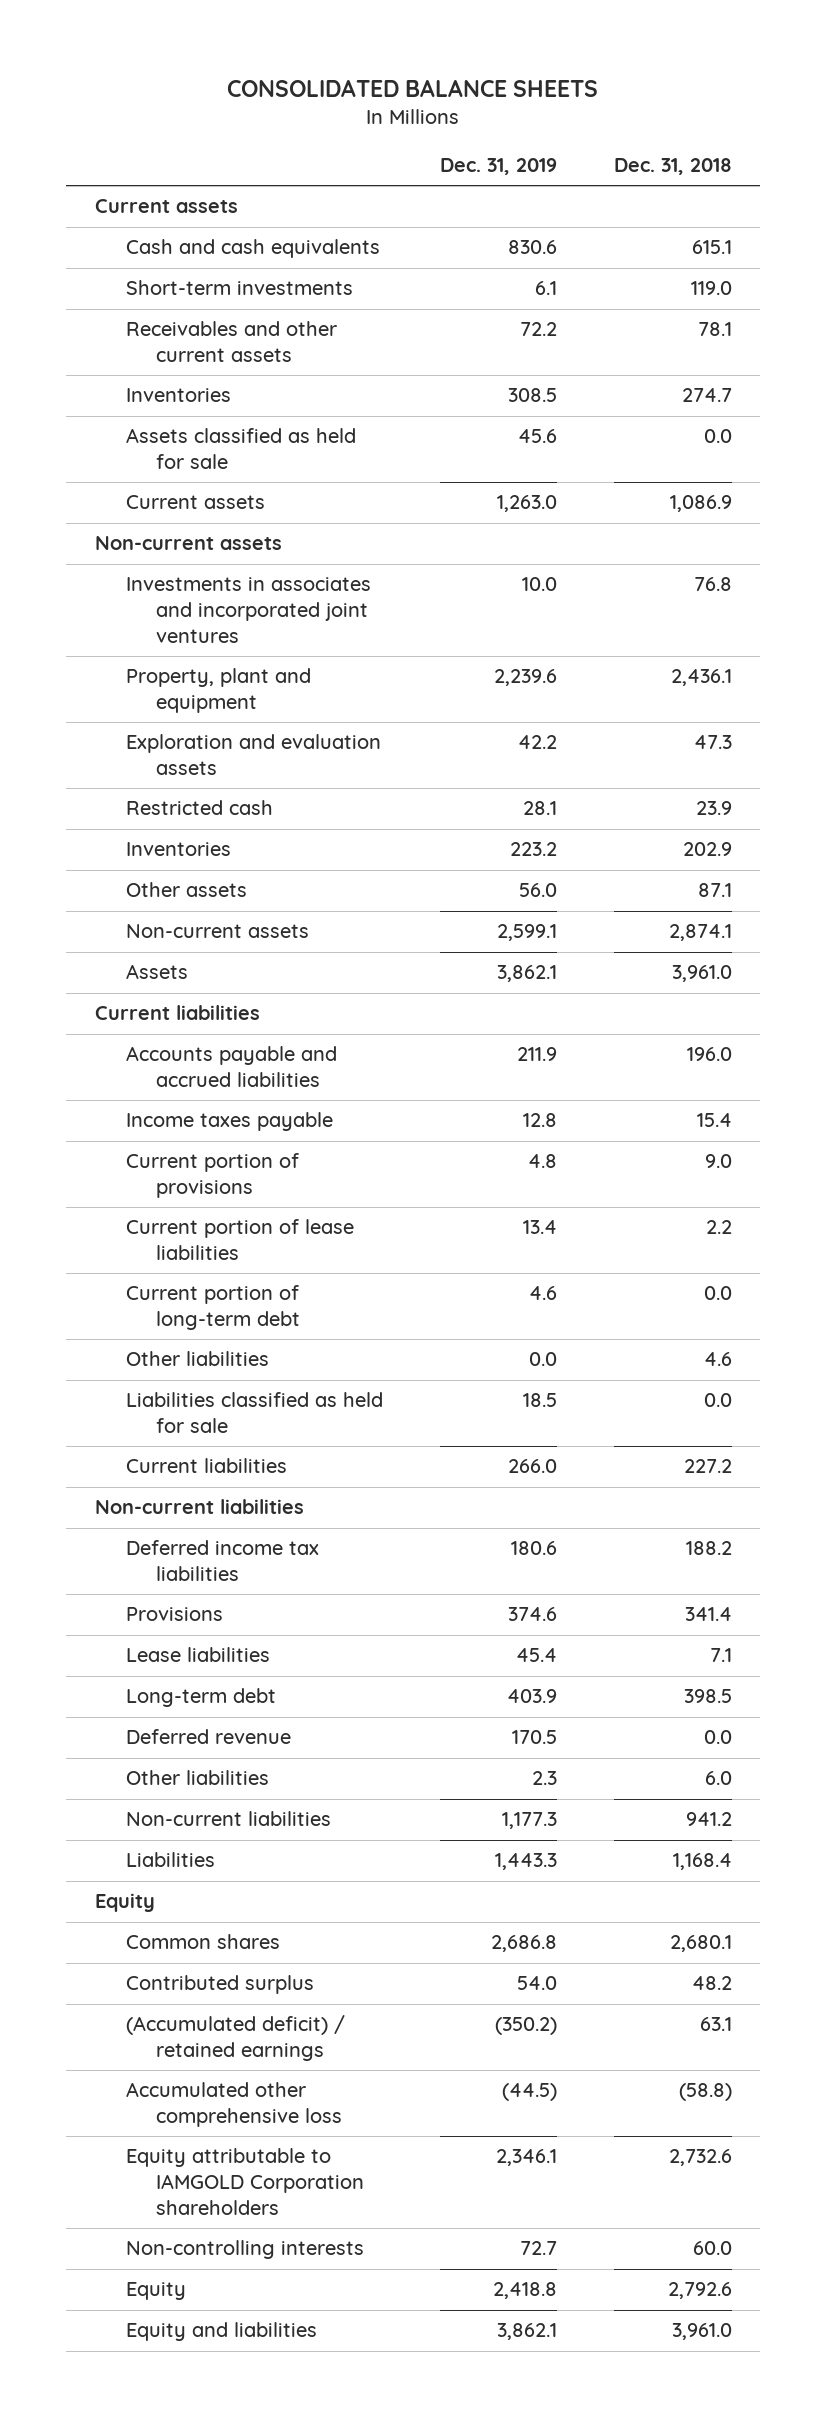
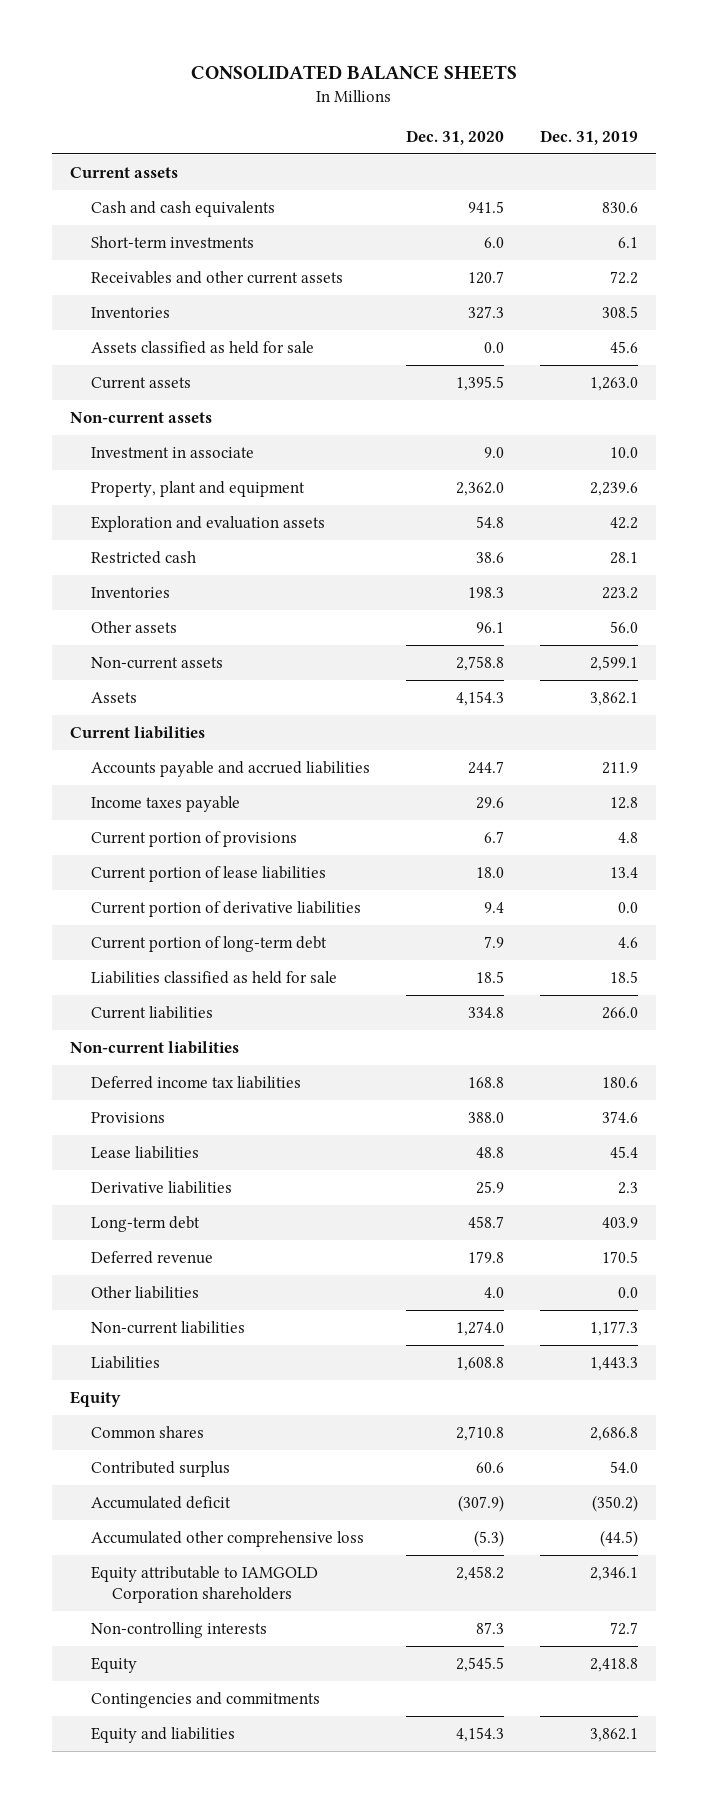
[613,158,732,176] Dec. 31, 2018 -> none
none -> [405,130,504,146] Dec. 31, 2020
[125,577,371,643] Investments in associates and incorporated joint ventures -> [90,446,254,458] Investment in associate
none -> [90,900,361,917] Current portion of derivative liabilities
none -> [90,1180,232,1194] Derivative liabilities
[125,1770,269,1786] Other liabilities -> none
[125,1351,269,1367] Other liabilities -> [90,1285,199,1299] Other liabilities
[125,2015,345,2062] (Accumulated deficit) / retained earnings -> [90,1495,231,1509] Accumulated deficit
none -> [90,1691,320,1708] Contingencies and commitments

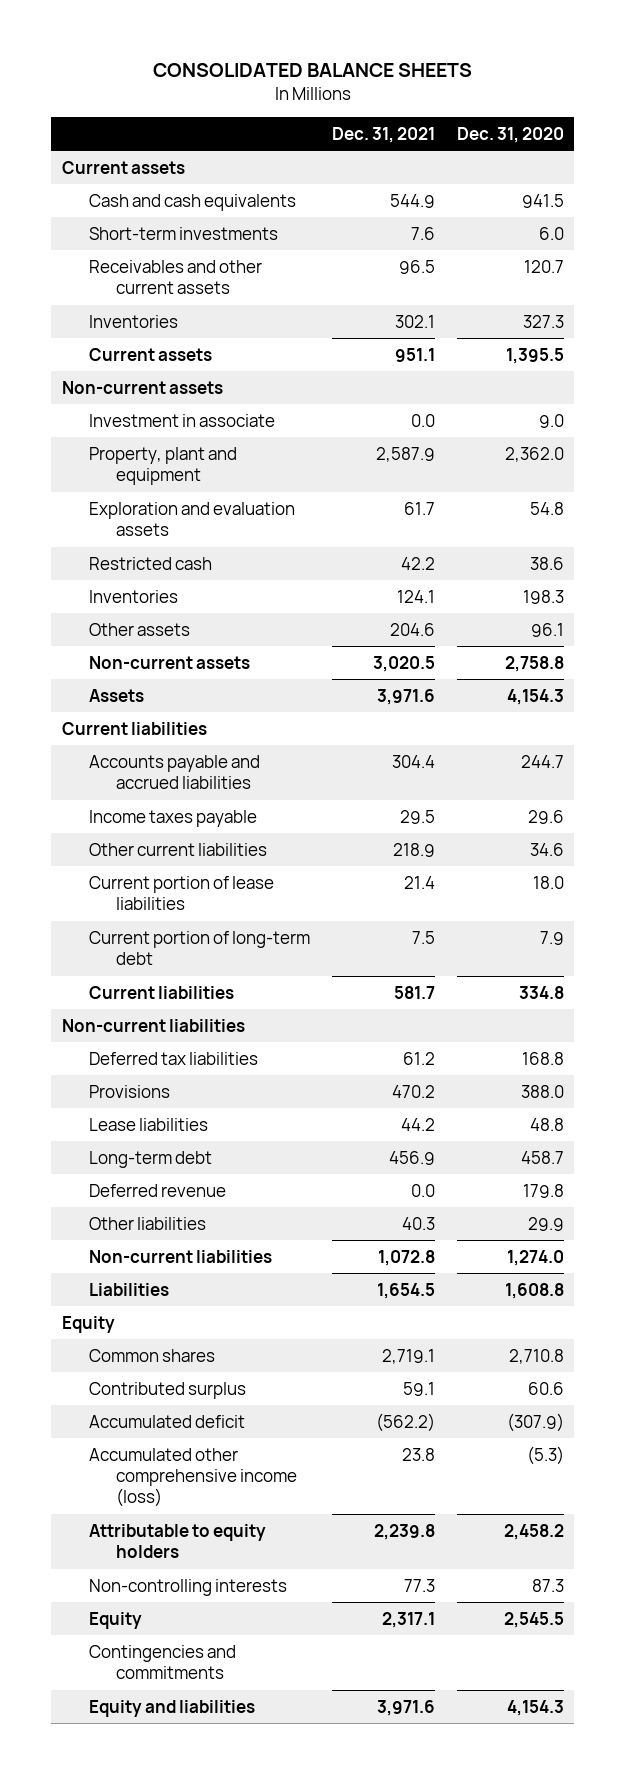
[539,130,638,146] Dec. 31, 2019 -> none
none -> [331,126,435,143] Dec. 31, 2021
[90,340,314,354] Assets classified as held for sale -> none
[90,830,297,847] Current portion of provisions -> none
none -> [88,842,267,856] Other current liabilities
[90,900,361,917] Current portion of derivative liabilities -> none
[90,970,337,984] Liabilities classified as held for sale -> none
[90,1075,301,1089] Deferred income tax liabilities -> [88,1051,258,1065] Deferred tax liabilities
[90,1180,232,1194] Derivative liabilities -> none
[483,1286,504,1298] 4.0 -> [527,1216,564,1231] 29.9
[90,1530,364,1547] Accumulated other comprehensive loss -> [88,1447,297,1508] Accumulated other comprehensive income (loss)
[90,1565,318,1604] Equity attributable to IAMGOLD Corporation shareholders -> [88,1523,266,1559] Attributable to equity holders

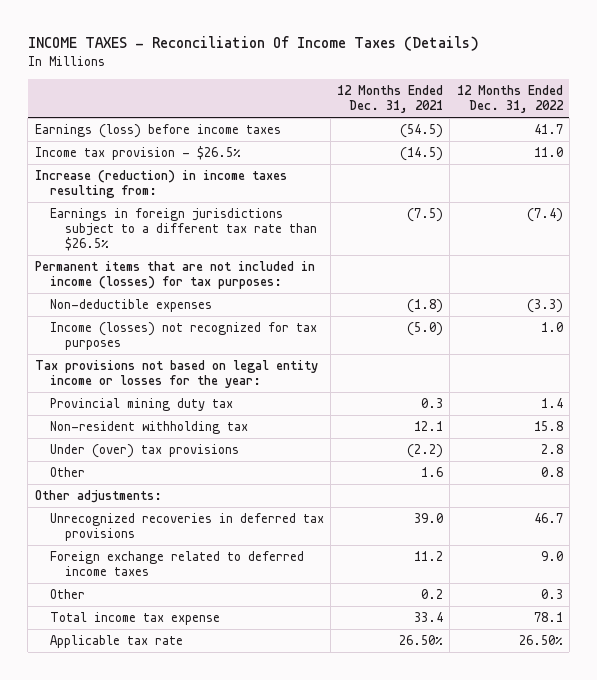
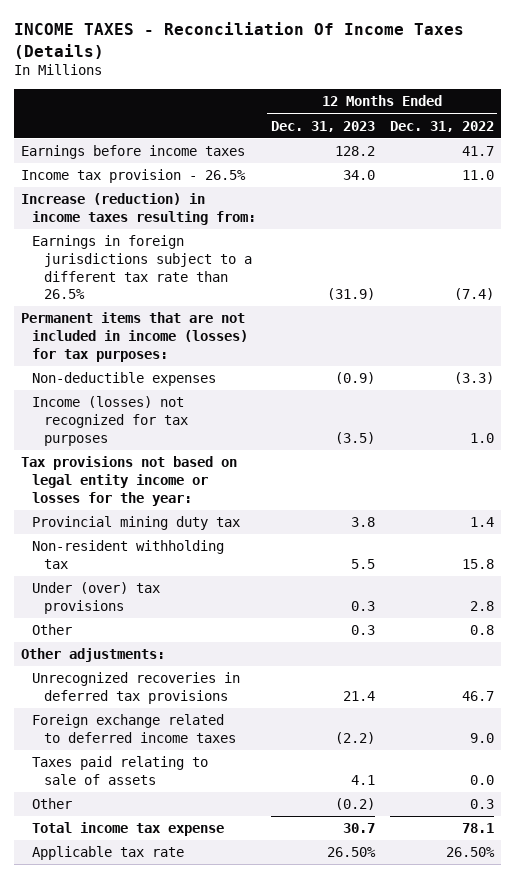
[337,85,444,114] 12 Months Ended Dec. 31, 2021 -> none
none -> [270,120,375,132] Dec. 31, 2023
[34,123,281,138] Earnings (loss) before income taxes -> [20,145,245,160] Earnings before income taxes
[34,145,241,160] Income tax provision - $26.5% -> [20,169,246,184] Income tax provision - 26.5%
[49,207,317,252] Earnings in foreign jurisdictions subject to a different tax rate than $26.5% -> [32,235,252,300] Earnings in foreign jurisdictions subject to a different tax rate than 26.5%
none -> [32,756,209,785] Taxes paid relating to sale of assets

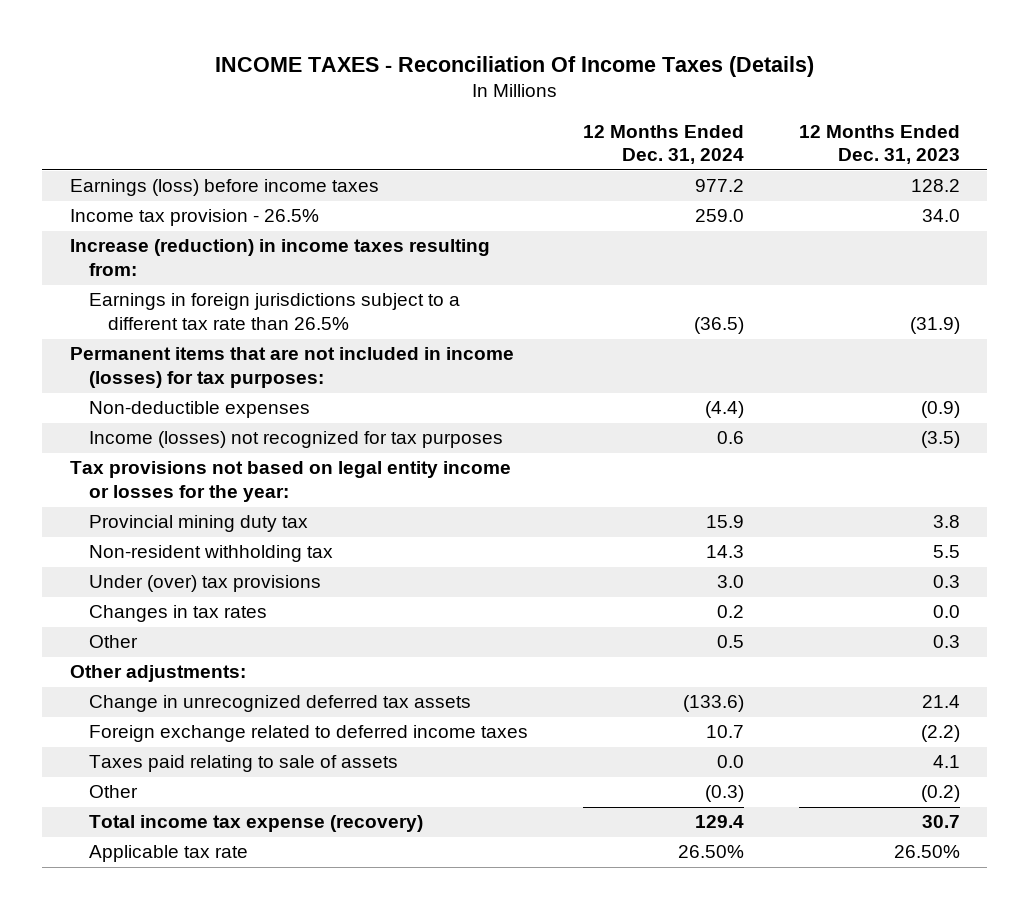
[389,120,494,132] Dec. 31, 2022 -> none
none -> [582,124,744,165] 12 Months Ended Dec. 31, 2024
[20,145,245,160] Earnings before income taxes -> [69,179,379,197] Earnings (loss) before income taxes
none -> [88,605,267,623] Changes in tax rates
[32,672,241,704] Unrecognized recoveries in deferred tax provisions -> [88,695,471,713] Change in unrecognized deferred tax assets
[32,822,225,837] Total income tax expense -> [88,815,423,833] Total income tax expense (recovery)

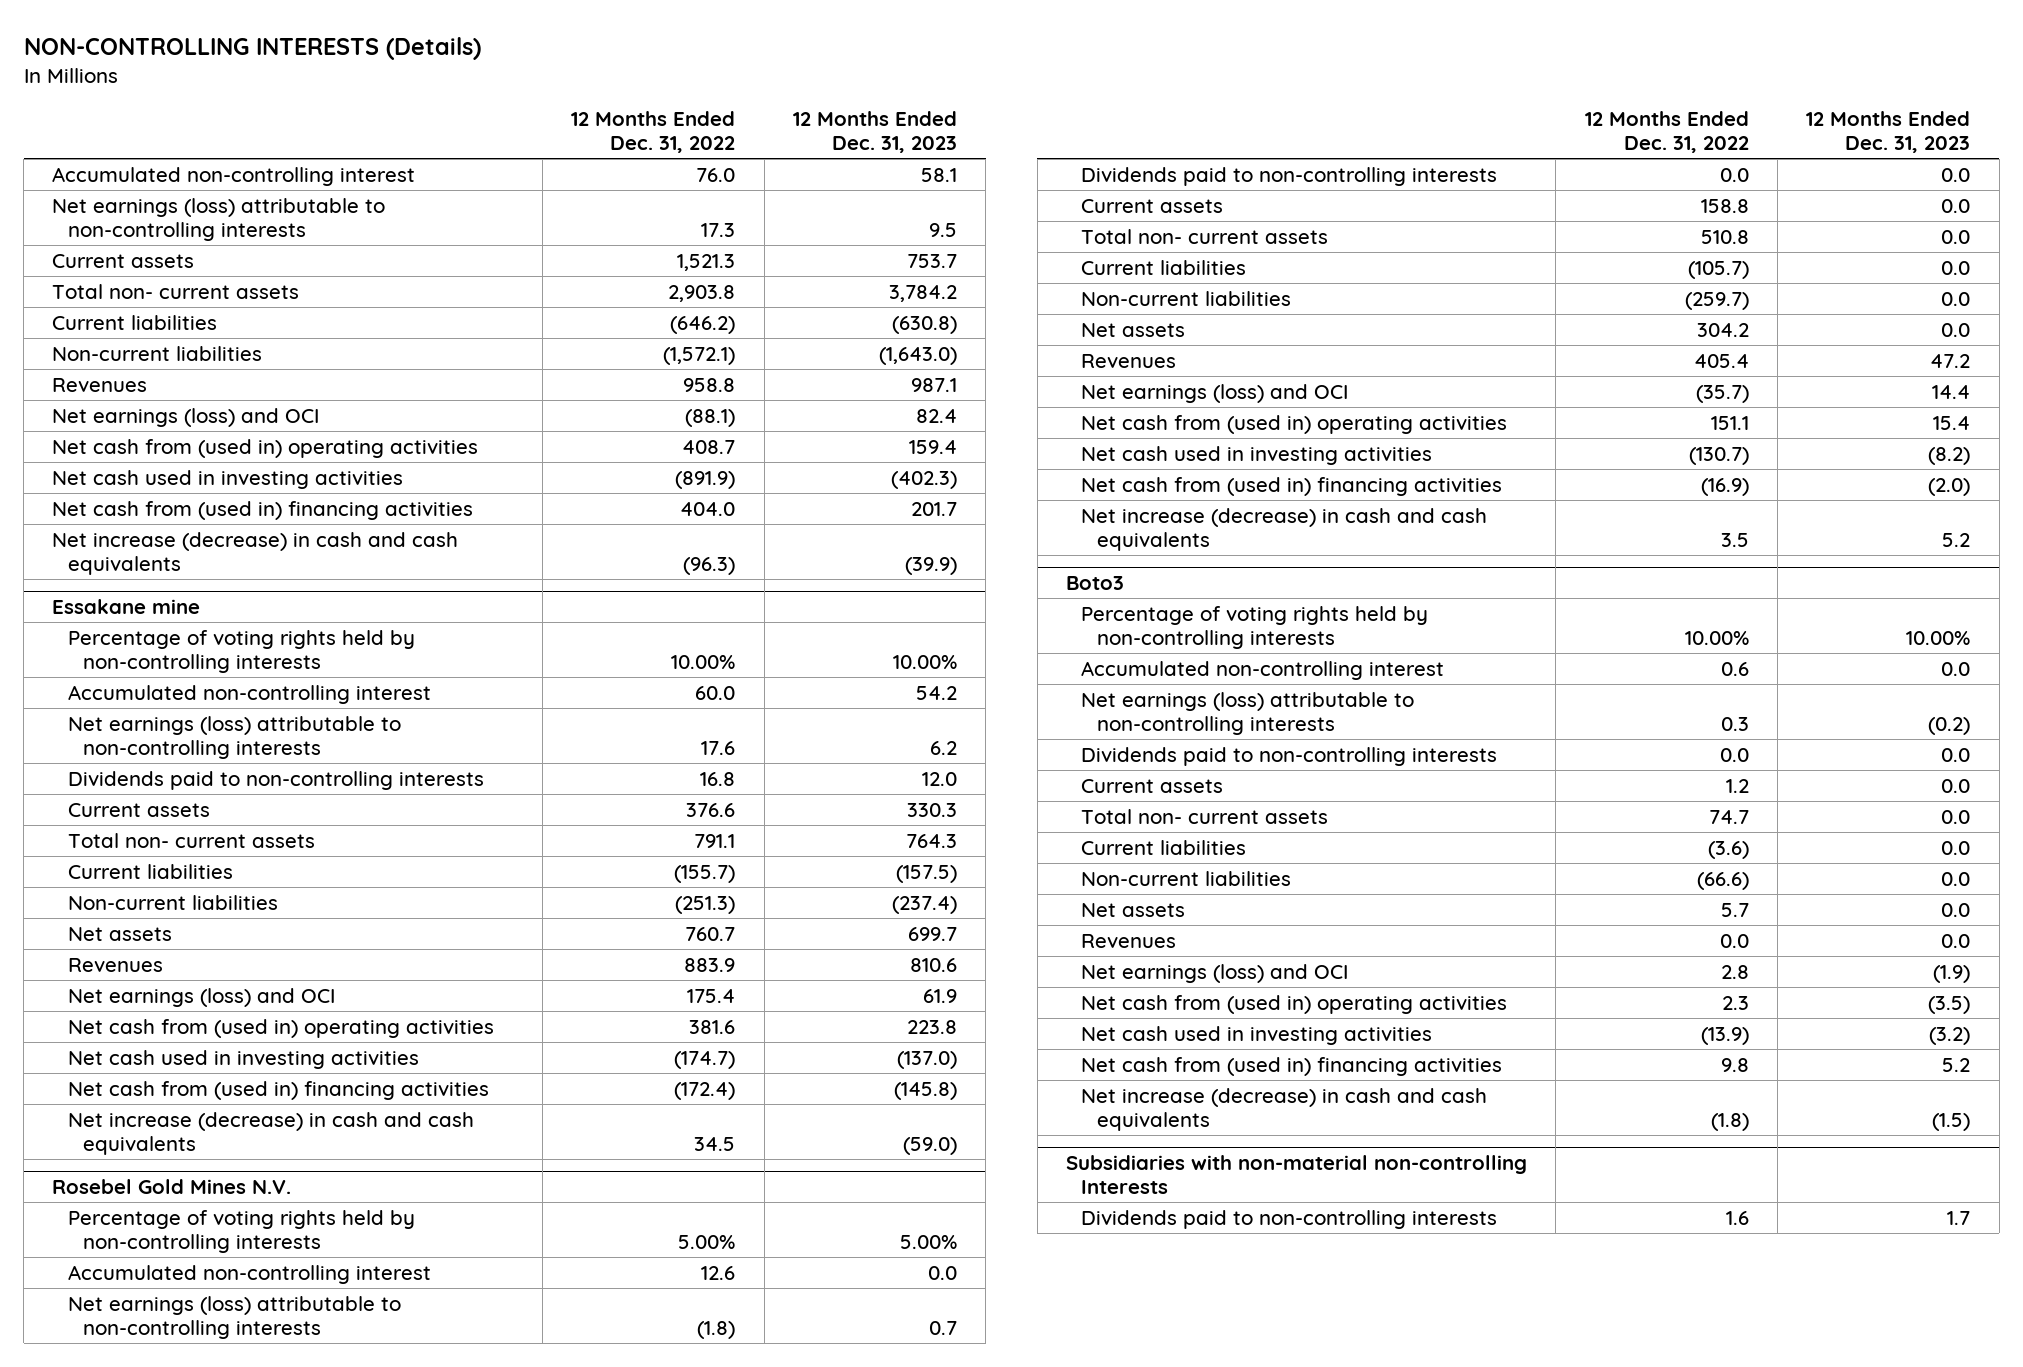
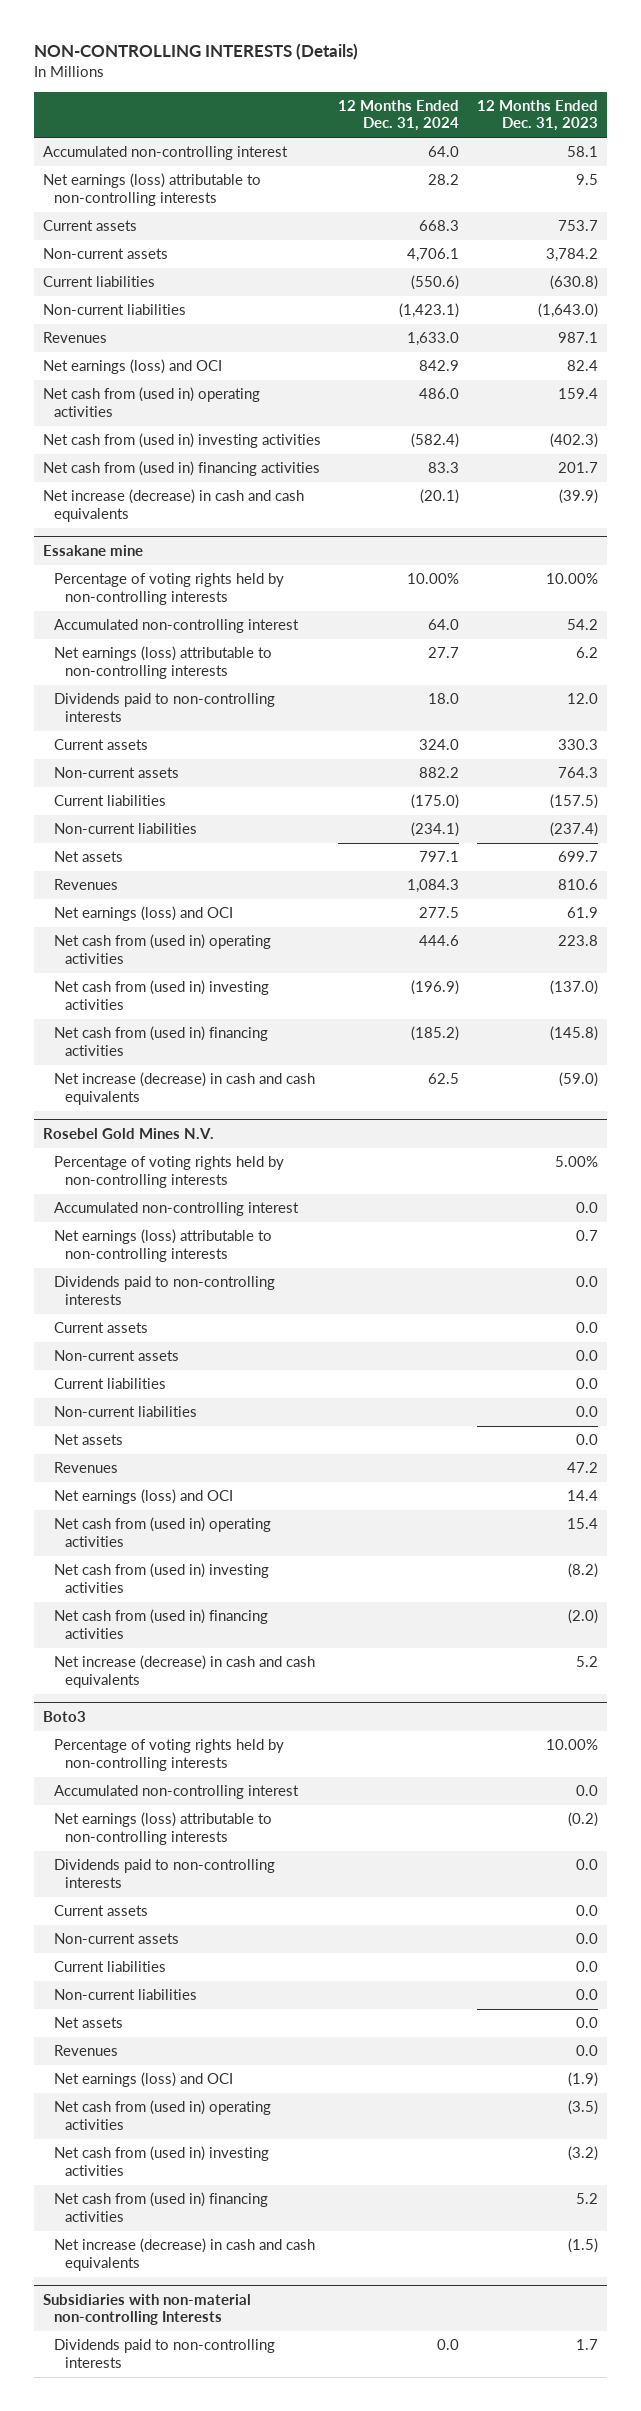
[571,110,736,154] 12 Months Ended Dec. 31, 2022 -> none
none -> [338,100,460,132] 12 Months Ended Dec. 31, 2024
[52,283,300,299] Total non- current assets -> [43,248,169,260] Non-current assets
[52,469,404,489] Net cash used in investing activities -> [43,433,322,449] Net cash from (used in) investing activities
[67,832,315,848] Total non- current assets -> [54,767,180,779] Non-current assets
[67,1049,419,1069] Net cash used in investing activities -> [54,980,270,1010] Net cash from (used in) investing activities
[1081,228,1329,244] Total non- current assets -> [54,1350,180,1362] Non-current assets
[1081,445,1433,465] Net cash used in investing activities -> [54,1563,270,1593] Net cash from (used in) investing activities
[1081,808,1329,824] Total non- current assets -> [54,1933,180,1945] Non-current assets
[1081,1025,1433,1045] Net cash used in investing activities -> [54,2146,270,2176] Net cash from (used in) investing activities

